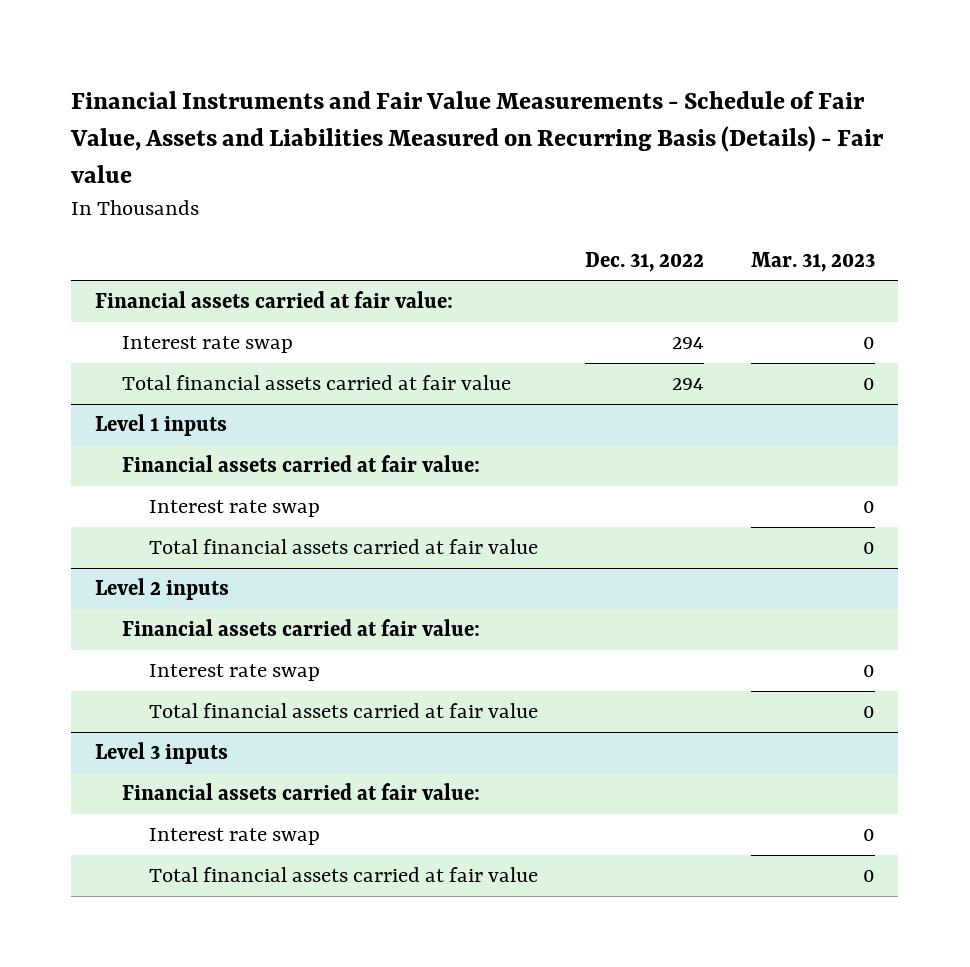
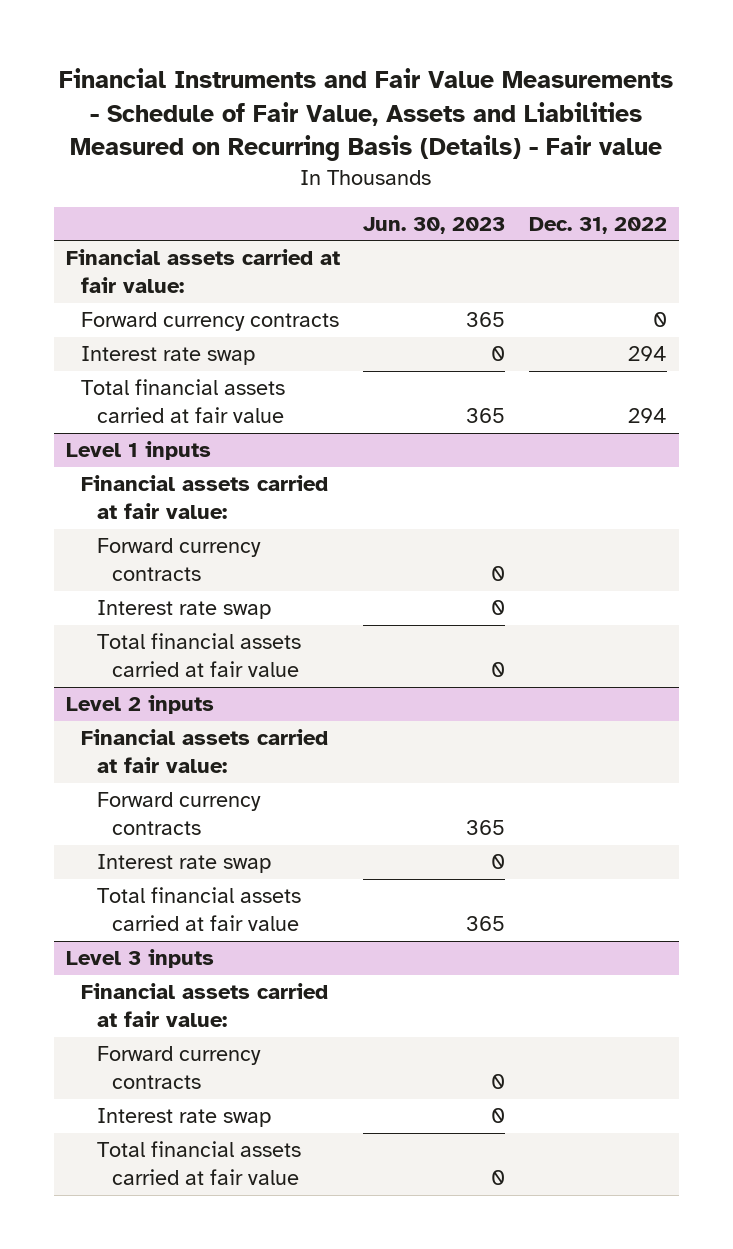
[750,251,875,272] Mar. 31, 2023 -> none
none -> [363,216,506,234] Jun. 30, 2023
none -> [81,312,340,332] Forward currency contracts
none -> [96,538,261,582] Forward currency contracts
none -> [96,792,261,836] Forward currency contracts
none -> [96,1046,261,1090] Forward currency contracts

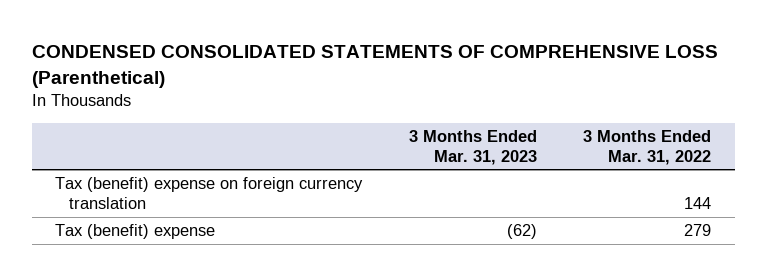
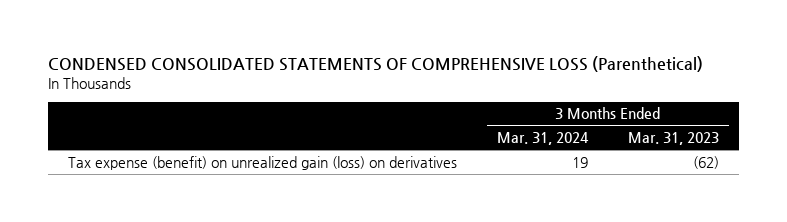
[583,130,712,165] 3 Months Ended Mar. 31, 2022 -> none
none -> [496,132,589,146] Mar. 31, 2024
[55,177,364,209] Tax (benefit) expense on foreign currency translation -> none
[55,224,216,240] Tax (benefit) expense -> [67,155,457,170] Tax expense (benefit) on unrealized gain (loss) on derivatives

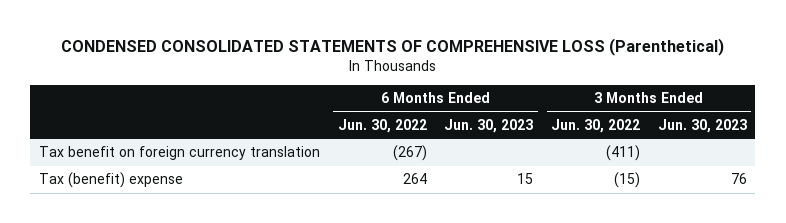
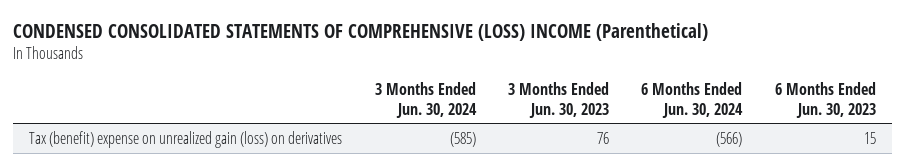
[60,38,724,57] CONDENSED CONSOLIDATED STATEMENTS OF COMPREHENSIVE LOSS (Parenthetical) -> [13,22,709,41] CONDENSED CONSOLIDATED STATEMENTS OF COMPREHENSIVE (LOSS) INCOME (Parenthetical)
[337,119,427,134] Jun. 30, 2022 -> none
[551,119,641,134] Jun. 30, 2022 -> none
none -> [374,82,477,118] 3 Months Ended Jun. 30, 2024
none -> [641,82,744,118] 6 Months Ended Jun. 30, 2024
[39,146,321,161] Tax benefit on foreign currency translation -> none
[39,172,184,189] Tax (benefit) expense -> [29,130,343,148] Tax (benefit) expense on unrealized gain (loss) on derivatives

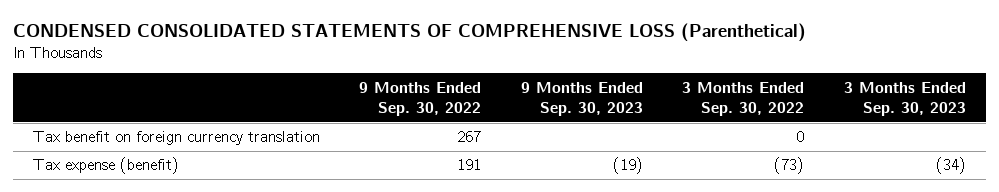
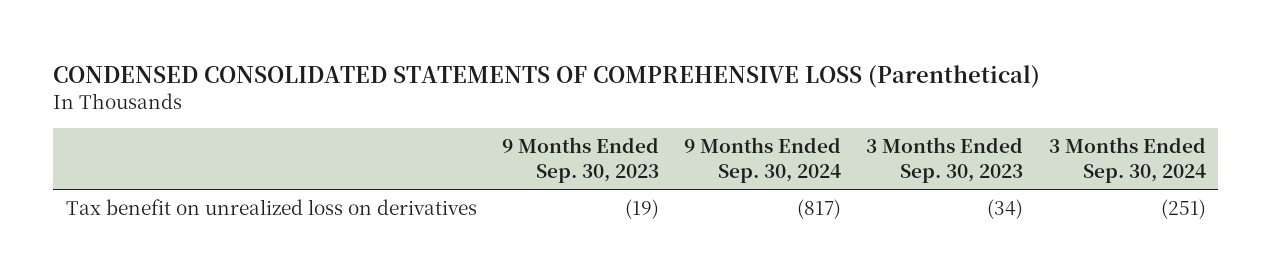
[359,81,482,116] 9 Months Ended Sep. 30, 2022 -> none
[682,81,805,116] 3 Months Ended Sep. 30, 2022 -> none
none -> [684,137,842,184] 9 Months Ended Sep. 30, 2024
none -> [1048,137,1206,184] 3 Months Ended Sep. 30, 2024
[32,131,320,146] Tax benefit on foreign currency translation -> none
[32,157,179,175] Tax expense (benefit) -> [65,199,477,216] Tax benefit on unrealized loss on derivatives

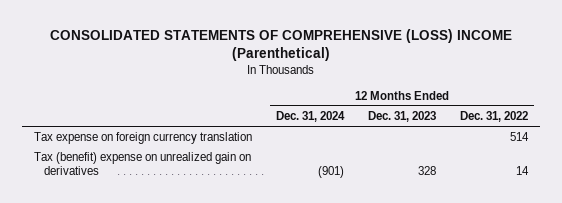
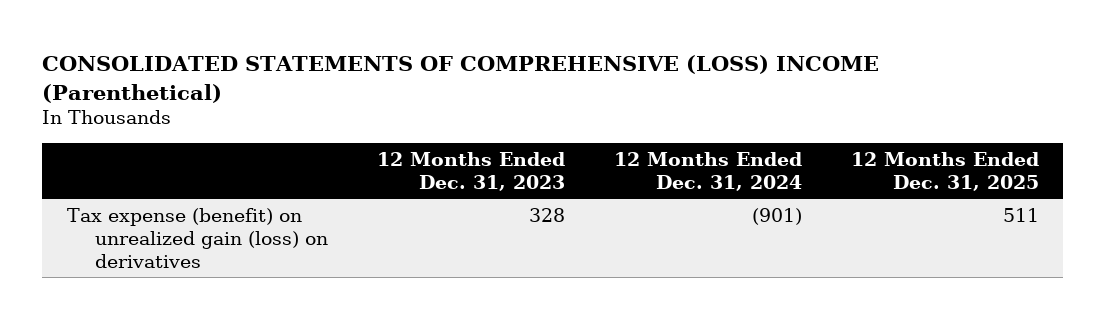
[459,111,528,123] Dec. 31, 2022 -> none
none -> [850,151,1039,191] 12 Months Ended Dec. 31, 2025
[33,132,252,145] Tax expense on foreign currency translation -> none
[33,152,251,176] Tax (benefit) expense on unrealized gain on derivatives -> [66,207,329,268] Tax expense (benefit) on unrealized gain (loss) on derivatives

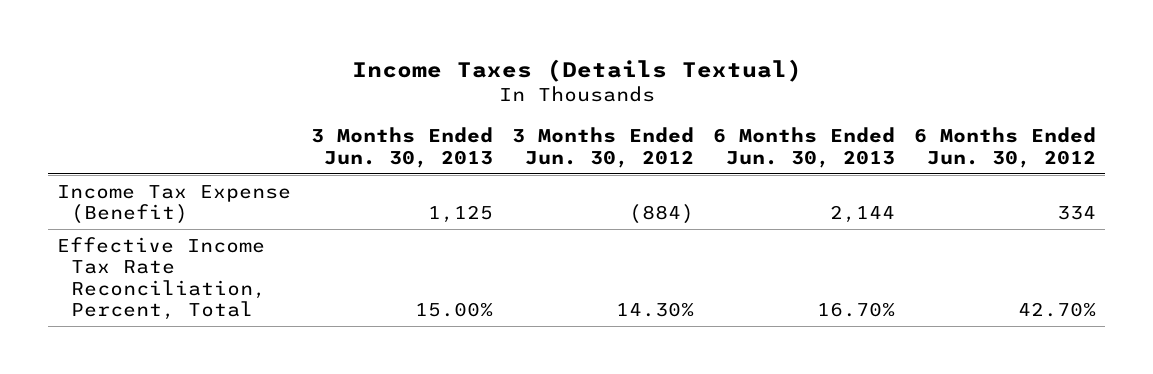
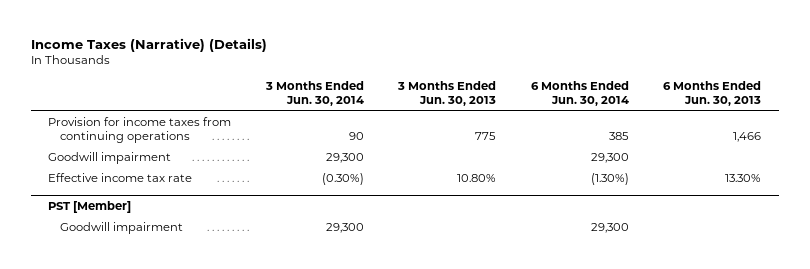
[351,58,802,82] Income Taxes (Details Textual) -> [31,37,268,52] Income Taxes (Narrative) (Details)
[511,127,694,168] 3 Months Ended Jun. 30, 2012 -> none
[913,127,1096,168] 6 Months Ended Jun. 30, 2012 -> none
none -> [264,81,364,107] 3 Months Ended Jun. 30, 2014
none -> [530,81,629,107] 6 Months Ended Jun. 30, 2014
[57,184,292,225] Income Tax Expense (Benefit) -> [48,117,232,144] Provision for income taxes from continuing operations
[427,205,493,224] 1,125 -> [475,132,497,141] 775
[829,205,895,224] 2,144 -> [733,132,762,143] 1,466
none -> [48,152,172,165] Goodwill impairment
[57,236,267,321] Effective Income Tax Rate Reconciliation, Percent, Total -> [48,173,193,183] Effective income tax rate
[414,302,493,318] 15.00% -> [457,174,497,183] 10.80%
[816,302,895,318] 16.70% -> [725,174,762,183] 13.30%
none -> [48,201,132,214] PST [Member]
none -> [59,222,183,235] Goodwill impairment

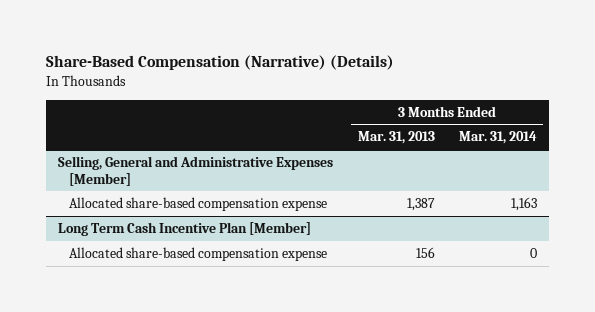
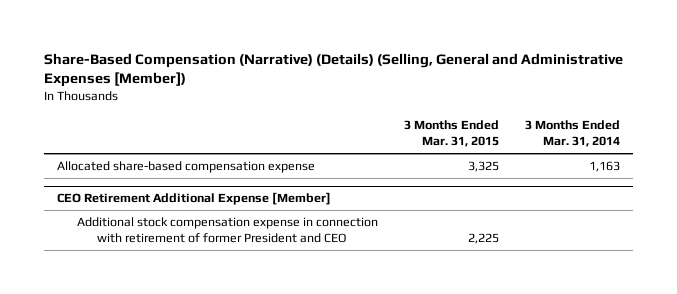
[45,55,394,71] Share-Based Compensation (Narrative) (Details) -> [43,52,623,88] Share-Based Compensation (Narrative) (Details) (Selling, General and Administrative Expenses [Member])
[357,131,435,145] Mar. 31, 2013 -> none
none -> [404,120,500,148] 3 Months Ended Mar. 31, 2015
[58,156,334,186] Selling, General and Administrative Expenses [Member] -> none
[58,222,312,237] Long Term Cash Incentive Plan [Member] -> none
[69,247,328,262] Allocated share-based compensation expense -> none
none -> [56,192,331,206] CEO Retirement Additional Expense [Member]
none -> [77,216,379,244] Additional stock compensation expense in connection with retirement of former President and CEO

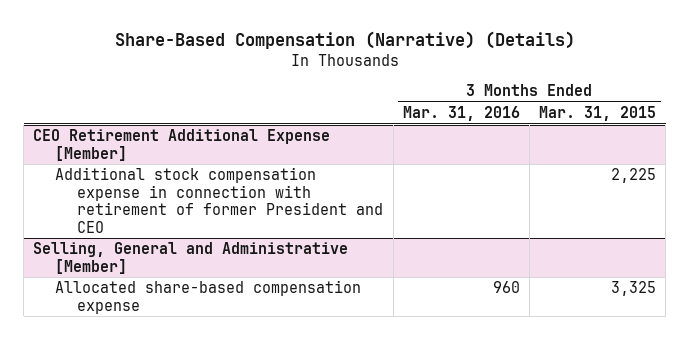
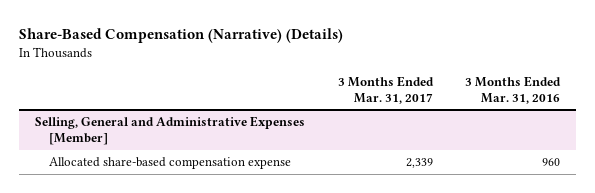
[539,105,657,121] Mar. 31, 2015 -> none
none -> [337,75,434,104] 3 Months Ended Mar. 31, 2017
[33,129,331,161] CEO Retirement Additional Expense [Member] -> none
[55,167,384,233] Additional stock compensation expense in connection with retirement of former President and CEO -> none
[33,242,349,274] Selling, General and Administrative [Member] -> [35,116,306,146] Selling, General and Administrative Expenses [Member]

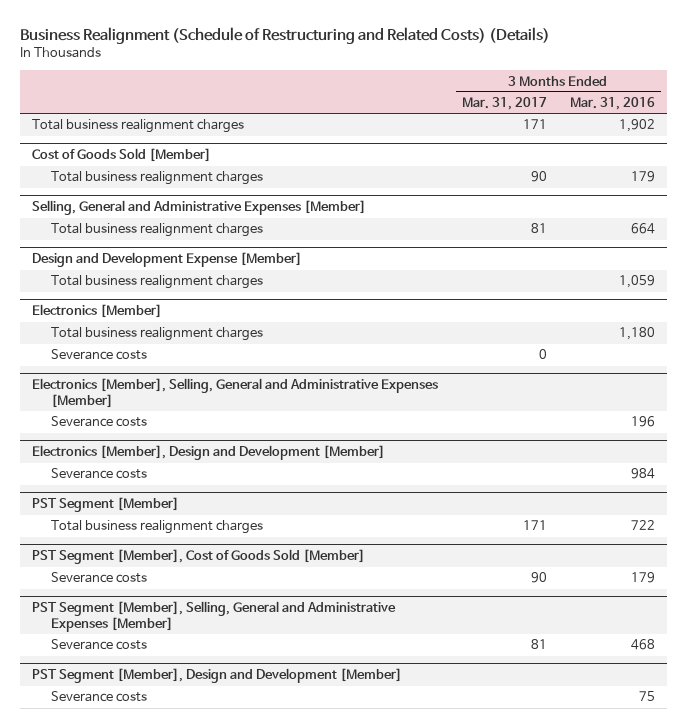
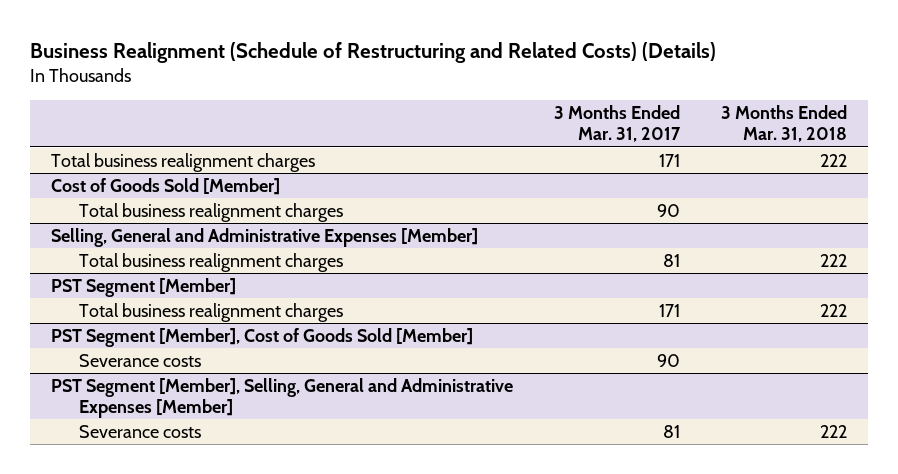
[570,97,656,111] Mar. 31, 2016 -> none
none -> [721,105,848,143] 3 Months Ended Mar. 31, 2018
[32,252,303,268] Design and Development Expense [Member] -> none
[51,275,264,290] Total business realignment charges -> none
[32,304,163,319] Electronics [Member] -> none
[51,327,264,342] Total business realignment charges -> none
[51,349,148,361] Severance costs -> none
[32,378,439,409] Electronics [Member], Selling, General and Administrative Expenses [Member] -> none
[51,416,148,428] Severance costs -> none
[32,445,386,461] Electronics [Member], Design and Development [Member] -> none
[51,468,148,480] Severance costs -> none
[32,668,403,684] PST Segment [Member], Design and Development [Member] -> none
[51,691,148,703] Severance costs -> none

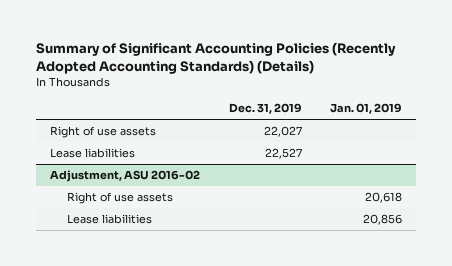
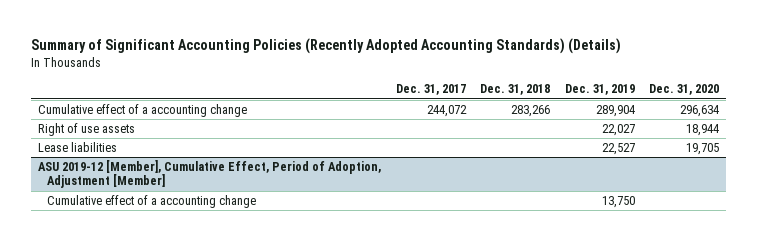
[329,103,402,115] Jan. 01, 2019 -> none
none -> [395,84,466,96] Dec. 31, 2017
none -> [480,84,551,96] Dec. 31, 2018
none -> [649,84,720,96] Dec. 31, 2020
none -> [38,104,248,118] Cumulative effect of a accounting change
[50,170,201,183] Adjustment, ASU 2016-02 -> none
[67,192,174,205] Right of use assets -> none
[67,214,153,225] Lease liabilities -> none
none -> [38,160,382,189] ASU 2019-12 [Member], Cumulative Effect, Period of Adoption, Adjustment [Member]
none -> [46,195,256,209] Cumulative effect of a accounting change

